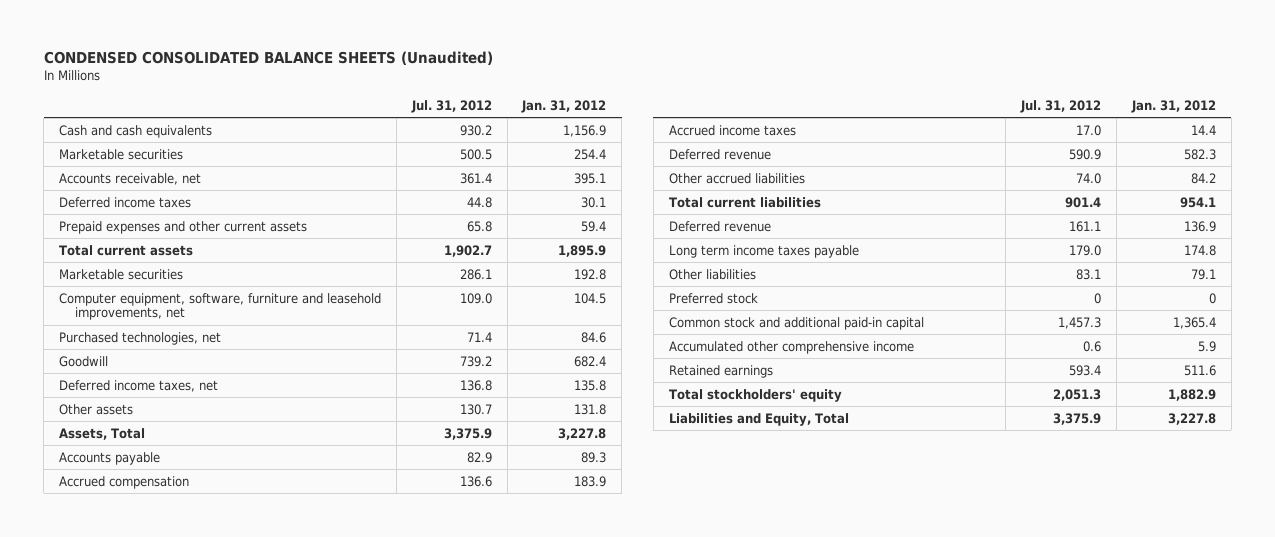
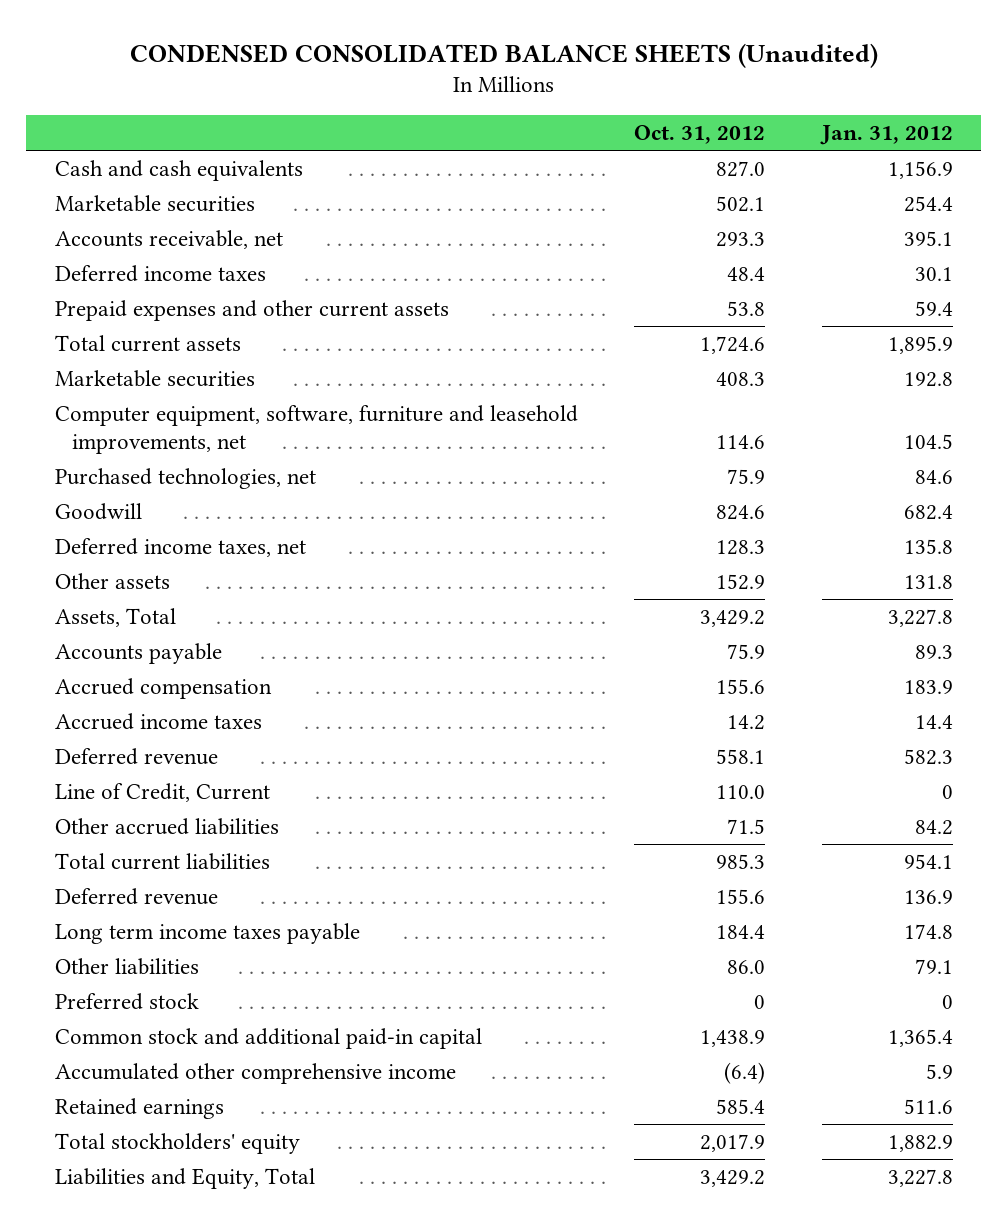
[410,99,492,113] Jul. 31, 2012 -> none
none -> [634,125,766,145] Oct. 31, 2012
none -> [54,782,270,802] Line of Credit, Current

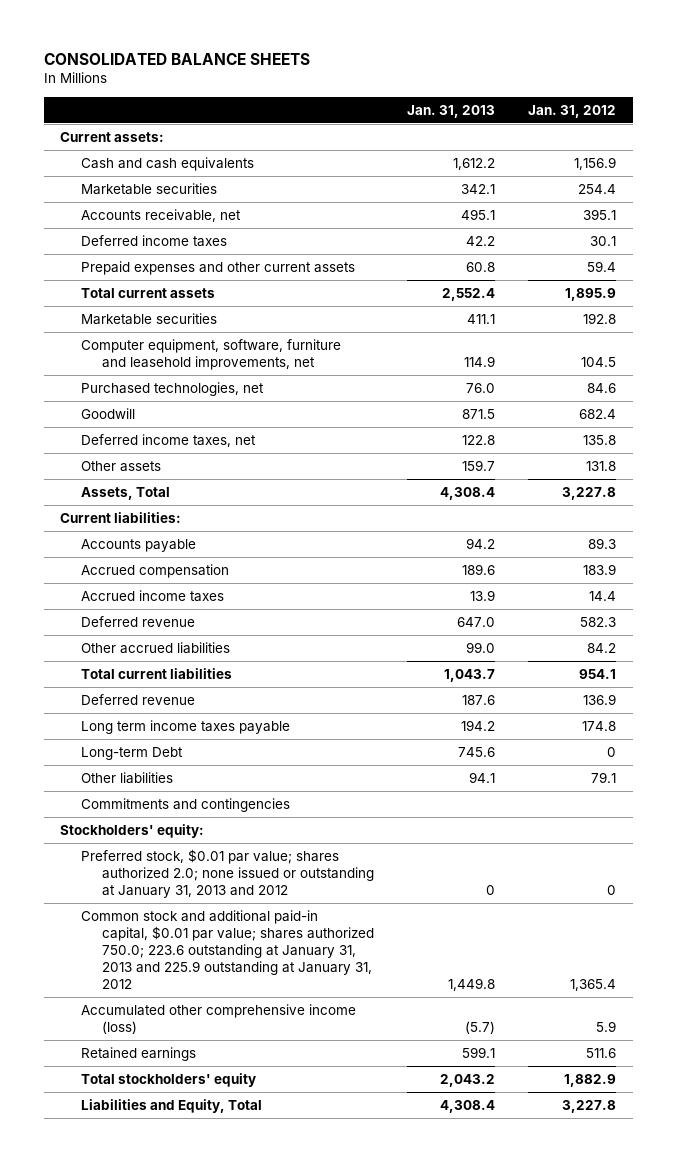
[129,42,878,68] CONDENSED CONSOLIDATED BALANCE SHEETS (Unaudited) -> [43,52,310,65] CONSOLIDATED BALANCE SHEETS
[634,125,766,145] Oct. 31, 2012 -> none
none -> [407,104,496,118] Jan. 31, 2013
none -> [60,131,165,142] Current assets:
none -> [60,511,182,523] Current liabilities:
[54,782,270,802] Line of Credit, Current -> none
none -> [81,746,184,760] Long-term Debt
none -> [81,797,291,812] Commitments and contingencies
none -> [60,823,205,838] Stockholders' equity:
[54,992,199,1010] Preferred stock -> [81,848,374,898] Preferred stock, $0.01 par value; shares authorized 2.0; none issued or outstanding at January 31, 2013 and 2012
[54,1027,482,1049] Common stock and additional paid-in capital -> [81,909,374,989] Common stock and additional paid-in capital, $0.01 par value; shares authorized 750.0; 223.6 outstanding at January 31, 2013 and 225.9 outstanding at January 31, 2012
[54,1062,456,1084] Accumulated other comprehensive income -> [81,1003,357,1034] Accumulated other comprehensive income (loss)

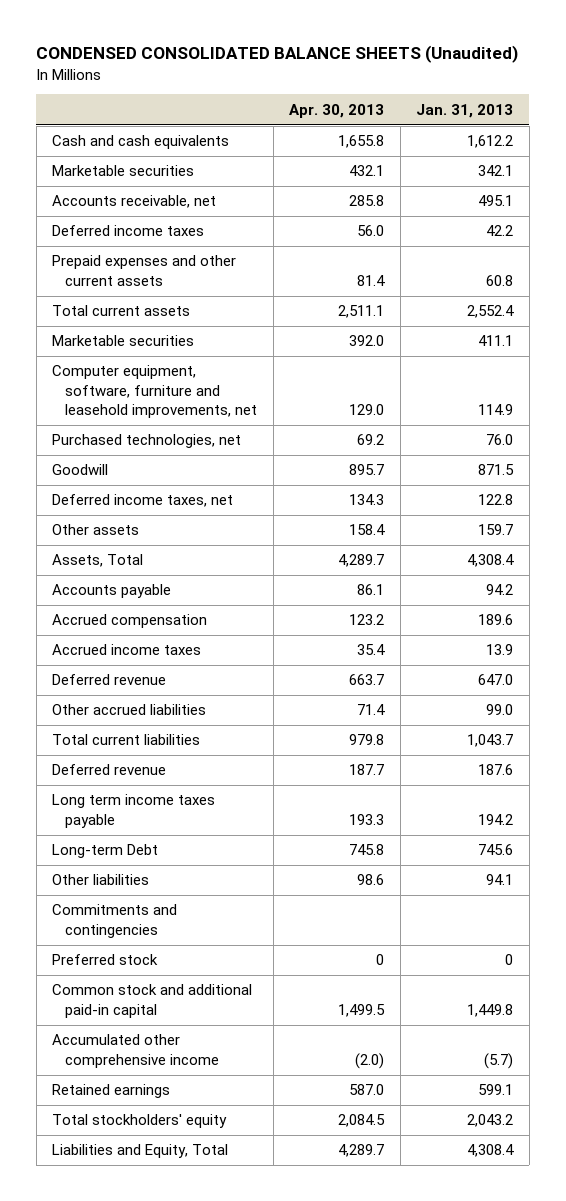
[43,52,310,65] CONSOLIDATED BALANCE SHEETS -> [36,45,519,64] CONDENSED CONSOLIDATED BALANCE SHEETS (Unaudited)
[528,104,617,118] Jan. 31, 2012 -> none
none -> [289,103,385,118] Apr. 30, 2013
[60,131,165,142] Current assets: -> none
[60,511,182,523] Current liabilities: -> none
[60,823,205,838] Stockholders' equity: -> none
[81,848,374,898] Preferred stock, $0.01 par value; shares authorized 2.0; none issued or outstanding at January 31, 2013 and 2012 -> [52,954,159,966] Preferred stock
[81,909,374,989] Common stock and additional paid-in capital, $0.01 par value; shares authorized 750.0; 223.6 outstanding at January 31, 2013 and 225.9 outstanding at January 31, 2012 -> [52,984,253,1018] Common stock and additional paid-in capital
[81,1003,357,1034] Accumulated other comprehensive income (loss) -> [52,1034,220,1068] Accumulated other comprehensive income

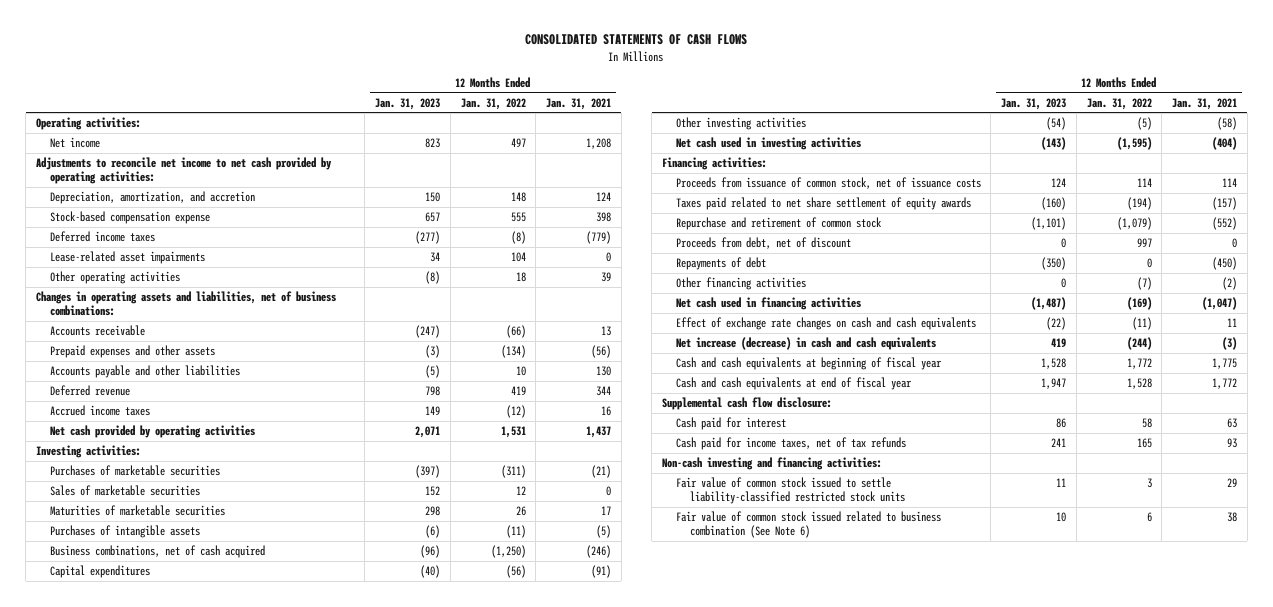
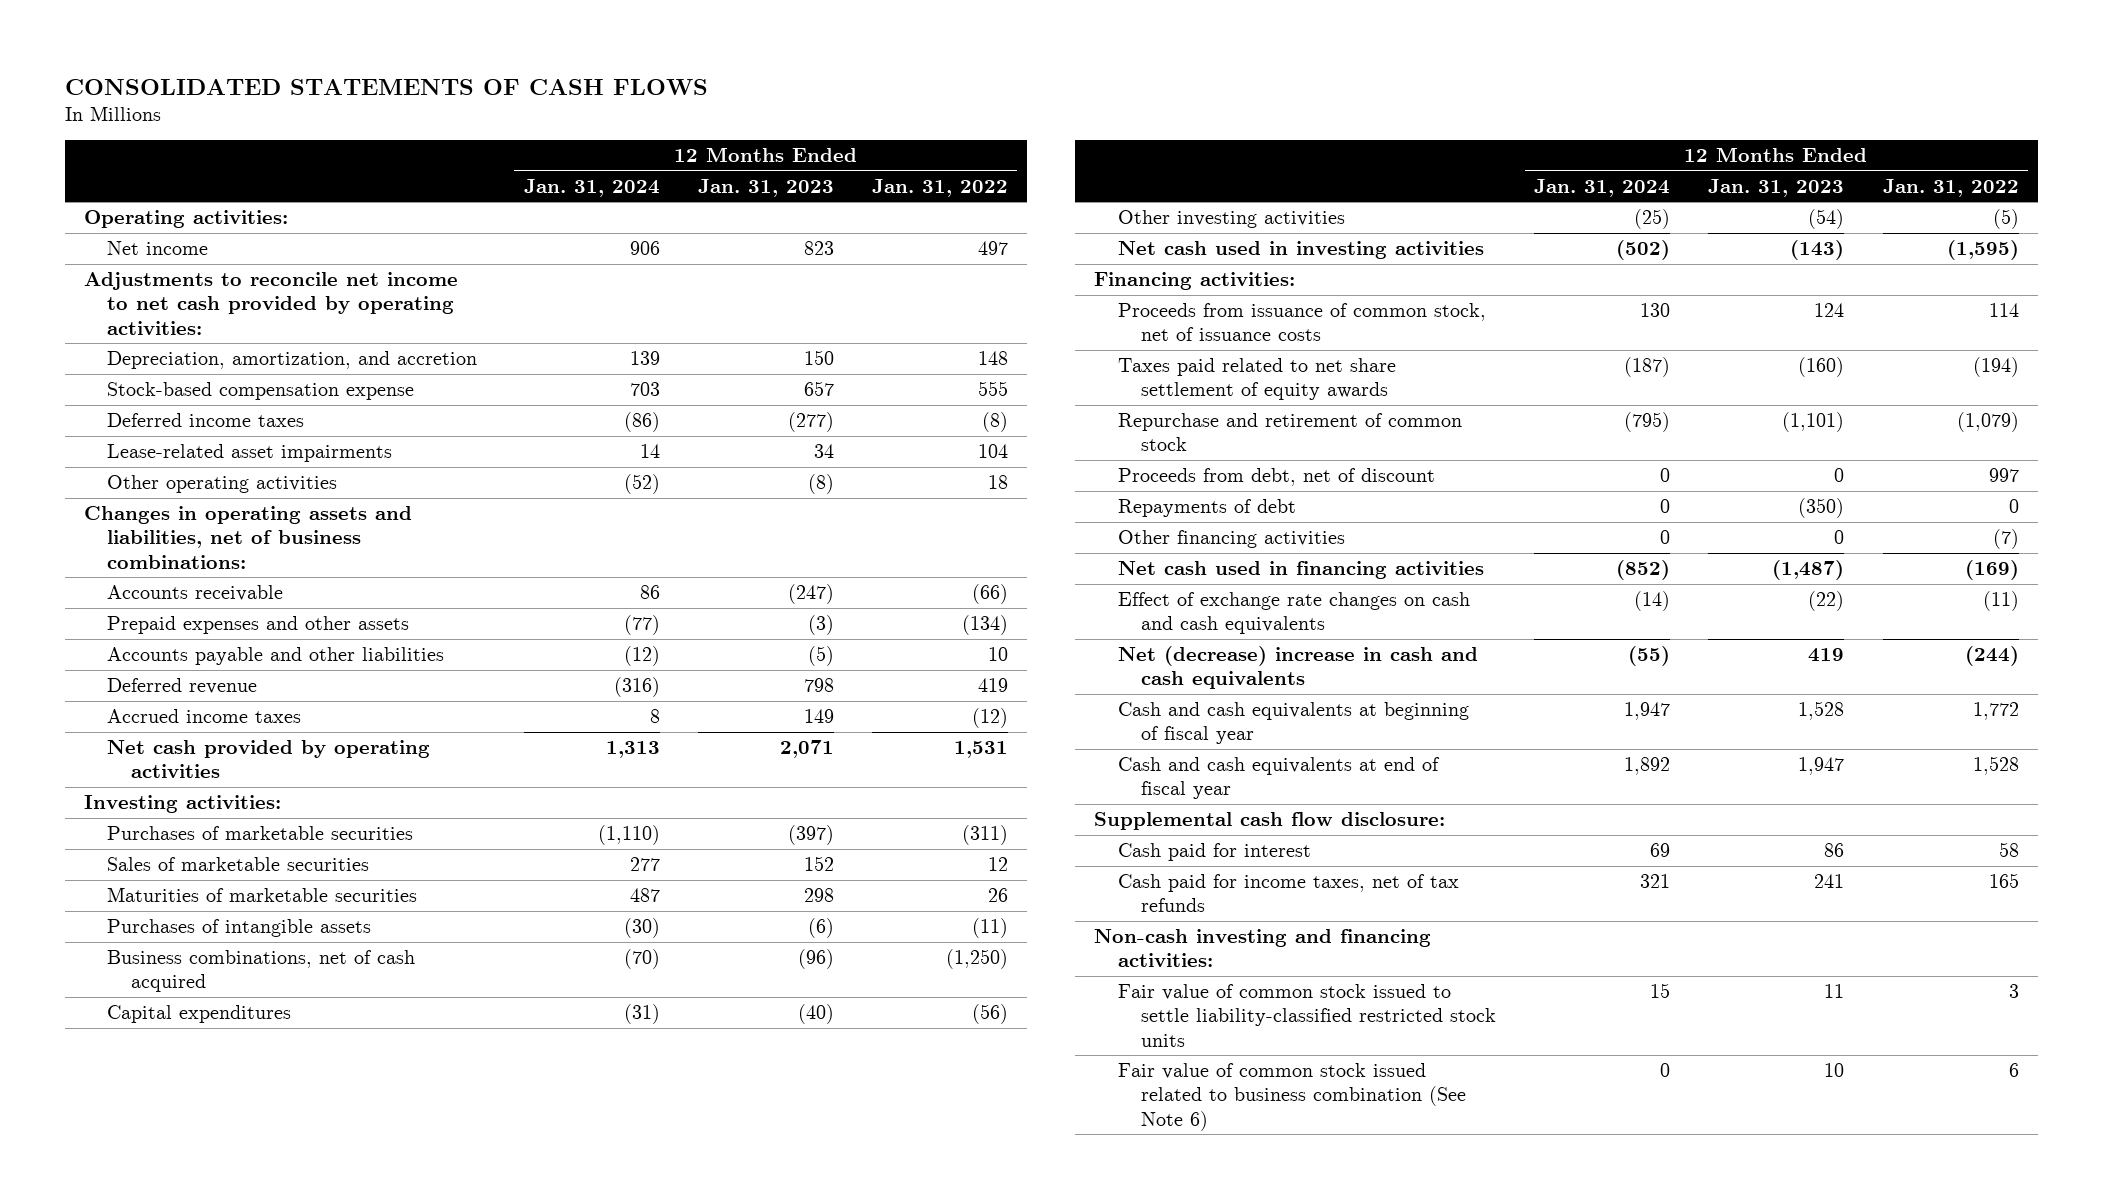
[545,97,611,110] Jan. 31, 2021 -> none
none -> [523,178,660,197] Jan. 31, 2024
[675,337,936,351] Net increase (decrease) in cash and cash equivalents -> [1117,645,1478,690] Net (decrease) increase in cash and cash equivalents

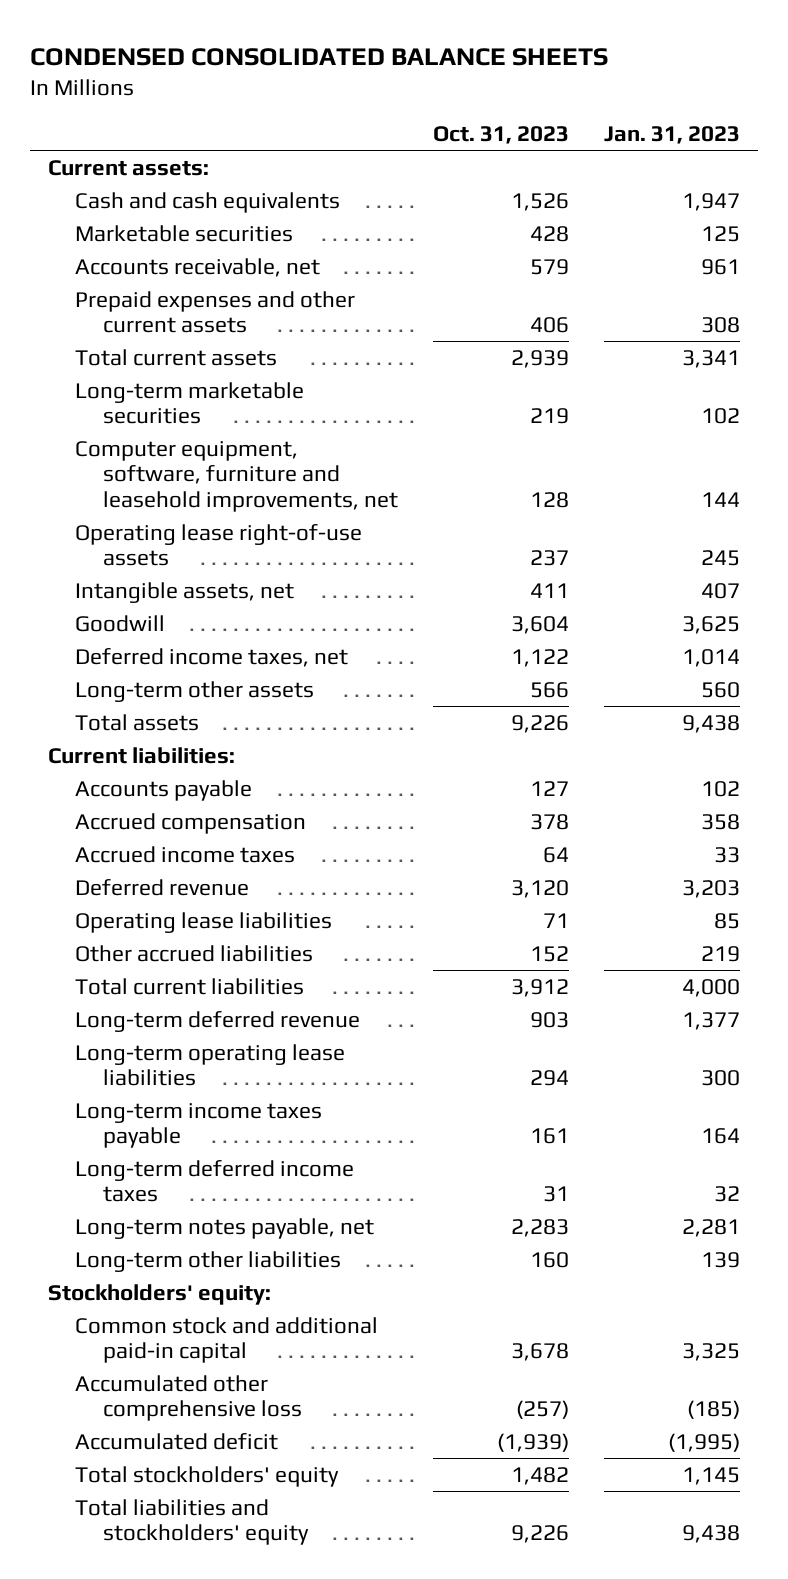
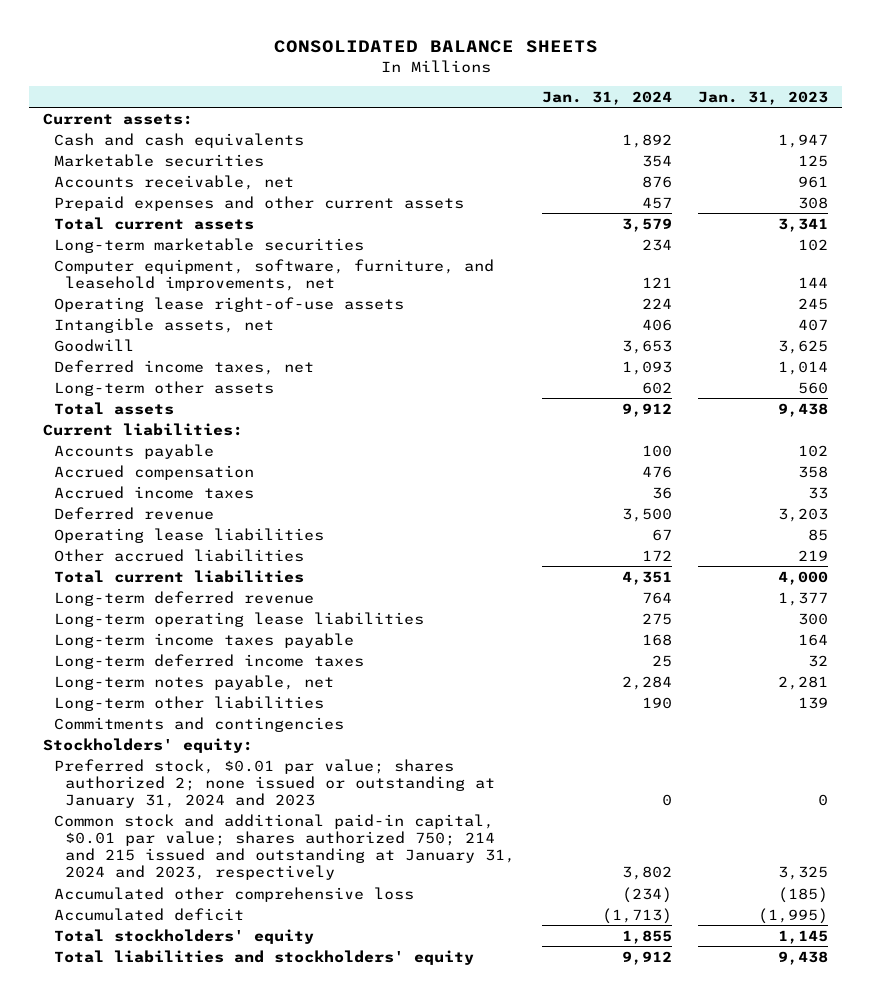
[30,48,609,67] CONDENSED CONSOLIDATED BALANCE SHEETS -> [273,39,598,53] CONSOLIDATED BALANCE SHEETS
[432,126,569,145] Oct. 31, 2023 -> none
none -> [541,90,672,105] Jan. 31, 2024
[75,440,398,513] Computer equipment, software, furniture and leasehold improvements, net -> [53,258,494,291] Computer equipment, software, furniture, and leasehold improvements, net
none -> [53,716,344,732] Commitments and contingencies
none -> [53,758,495,808] Preferred stock, $0.01 par value; shares authorized 2; none issued or outstanding at January 31, 2024 and 2023
[75,1316,379,1364] Common stock and additional paid-in capital -> [53,813,515,881] Common stock and additional paid-in capital, $0.01 par value; shares authorized 750; 214 and 215 issued and outstanding at January 31, 2024 and 2023, respectively

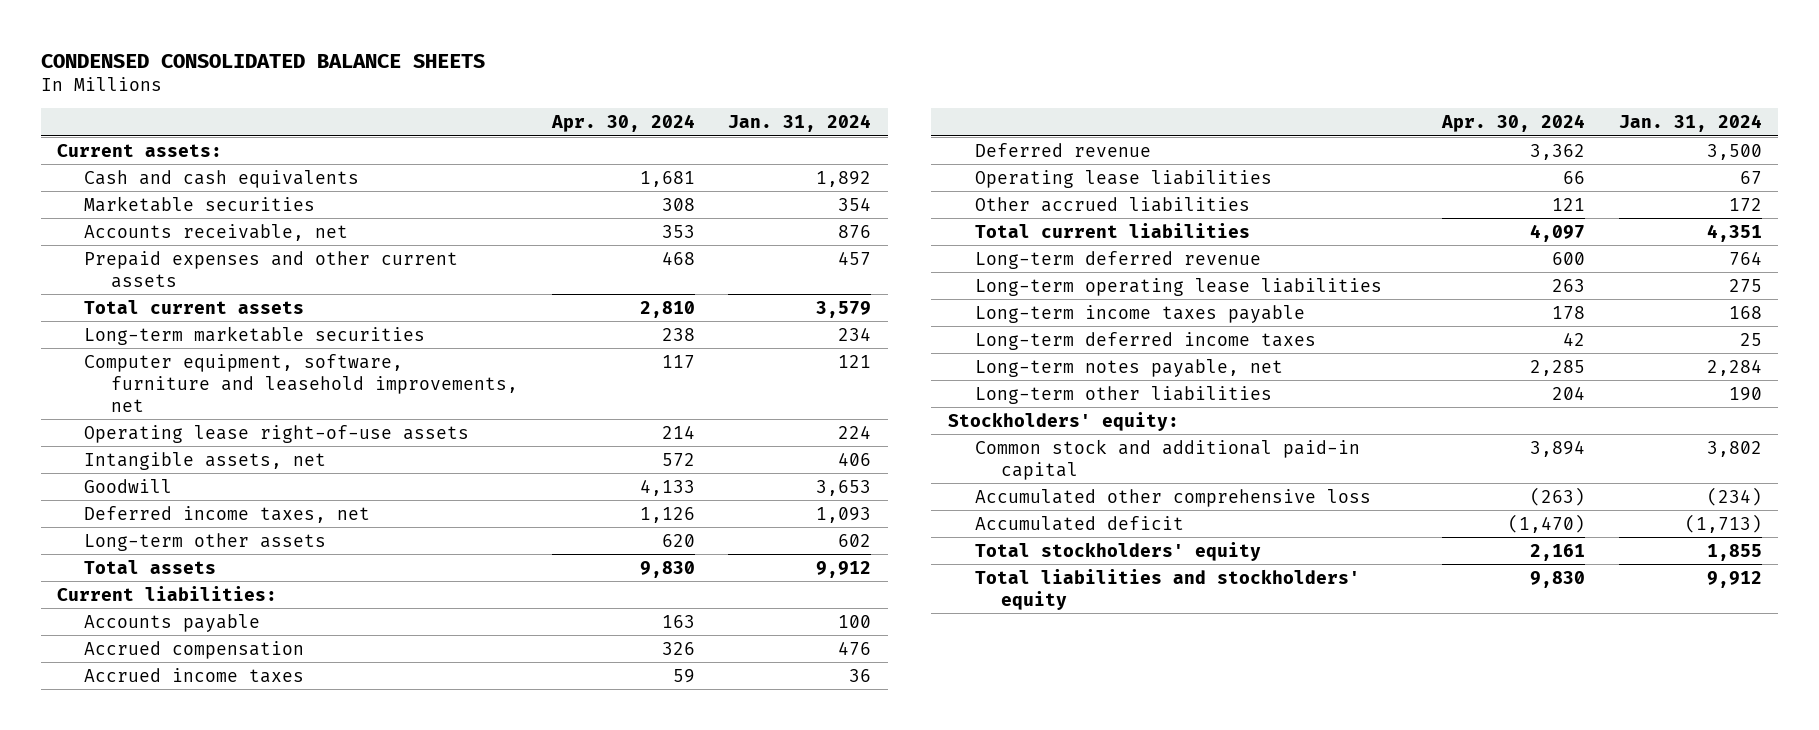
[273,39,598,53] CONSOLIDATED BALANCE SHEETS -> [40,53,485,68] CONDENSED CONSOLIDATED BALANCE SHEETS
[698,90,829,105] Jan. 31, 2023 -> none
none -> [550,113,695,132] Apr. 30, 2024
[53,258,494,291] Computer equipment, software, furniture, and leasehold improvements, net -> [84,353,518,412] Computer equipment, software, furniture and leasehold improvements, net
[53,716,344,732] Commitments and contingencies -> none
[53,758,495,808] Preferred stock, $0.01 par value; shares authorized 2; none issued or outstanding at January 31, 2024 and 2023 -> none
[53,813,515,881] Common stock and additional paid-in capital, $0.01 par value; shares authorized 750; 214 and 215 issued and outstanding at January 31, 2024 and 2023, respectively -> [974,438,1360,480] Common stock and additional paid-in capital

